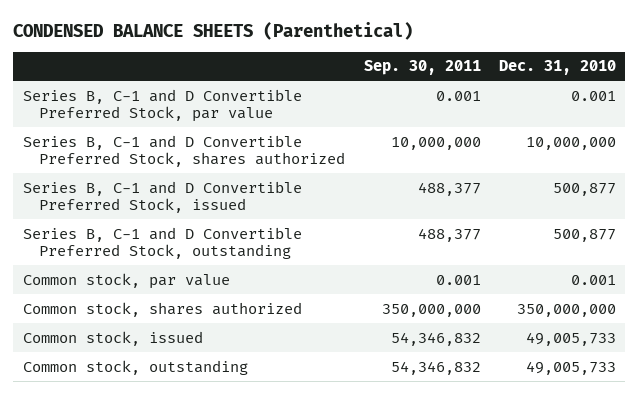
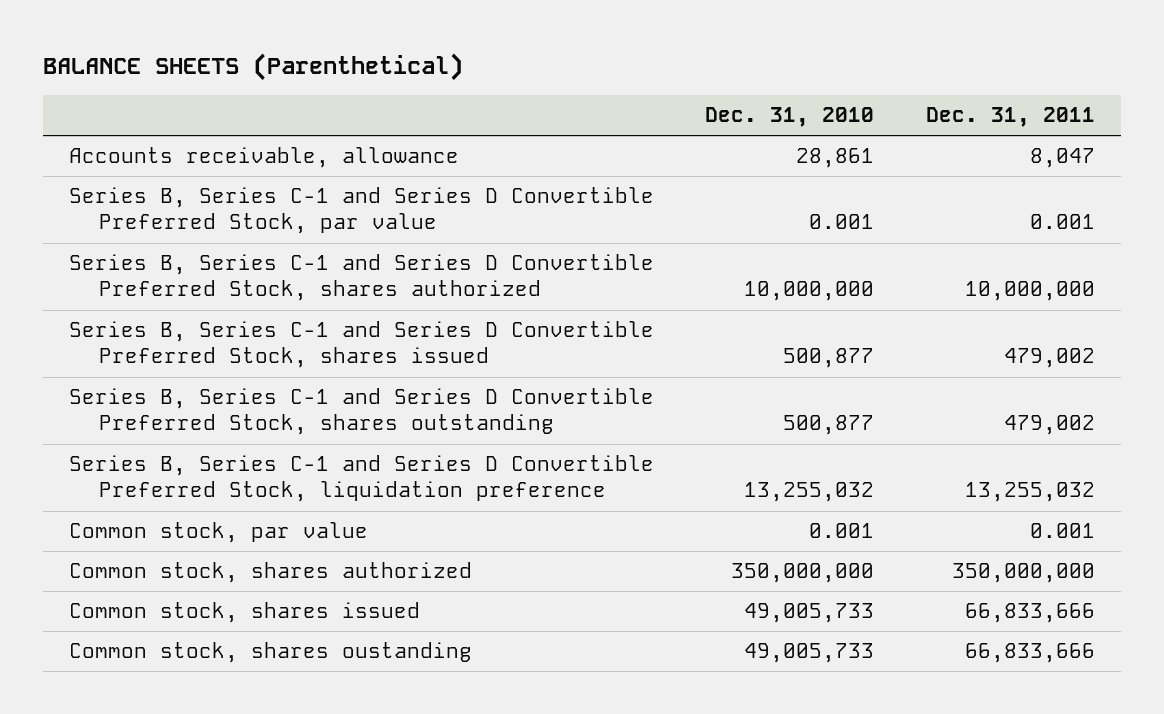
[13,21,414,40] CONDENSED BALANCE SHEETS (Parenthetical) -> [42,53,463,82] BALANCE SHEETS (Parenthetical)
[363,60,481,76] Sep. 30, 2011 -> none
none -> [925,107,1095,128] Dec. 31, 2011
none -> [68,147,459,169] Accounts receivable, allowance
[22,88,302,123] Series B, C-1 and D Convertible Preferred Stock, par value -> [68,187,654,235] Series B, Series C-1 and Series D Convertible Preferred Stock, par value
[22,134,346,168] Series B, C-1 and D Convertible Preferred Stock, shares authorized -> [68,254,654,302] Series B, Series C-1 and Series D Convertible Preferred Stock, shares authorized
[22,180,302,214] Series B, C-1 and D Convertible Preferred Stock, issued -> [68,321,654,369] Series B, Series C-1 and Series D Convertible Preferred Stock, shares issued
[22,226,302,260] Series B, C-1 and D Convertible Preferred Stock, outstanding -> [68,388,654,436] Series B, Series C-1 and Series D Convertible Preferred Stock, shares outstanding
none -> [68,455,654,503] Series B, Series C-1 and Series D Convertible Preferred Stock, liquidation preference
[22,330,203,346] Common stock, issued -> [68,602,420,624] Common stock, shares issued
[22,359,248,375] Common stock, outstanding -> [68,642,472,664] Common stock, shares oustanding

